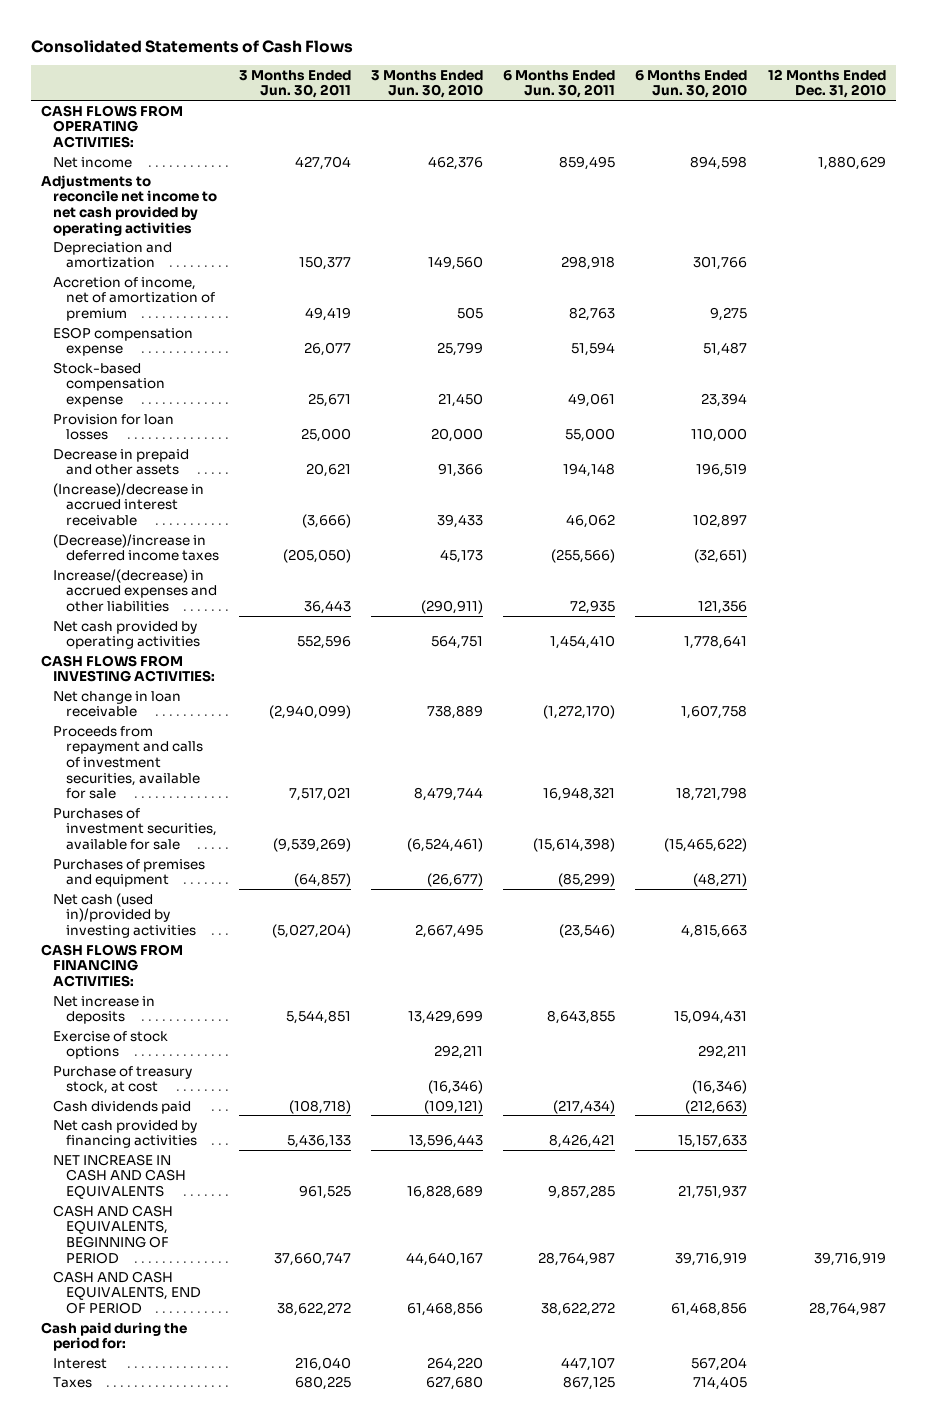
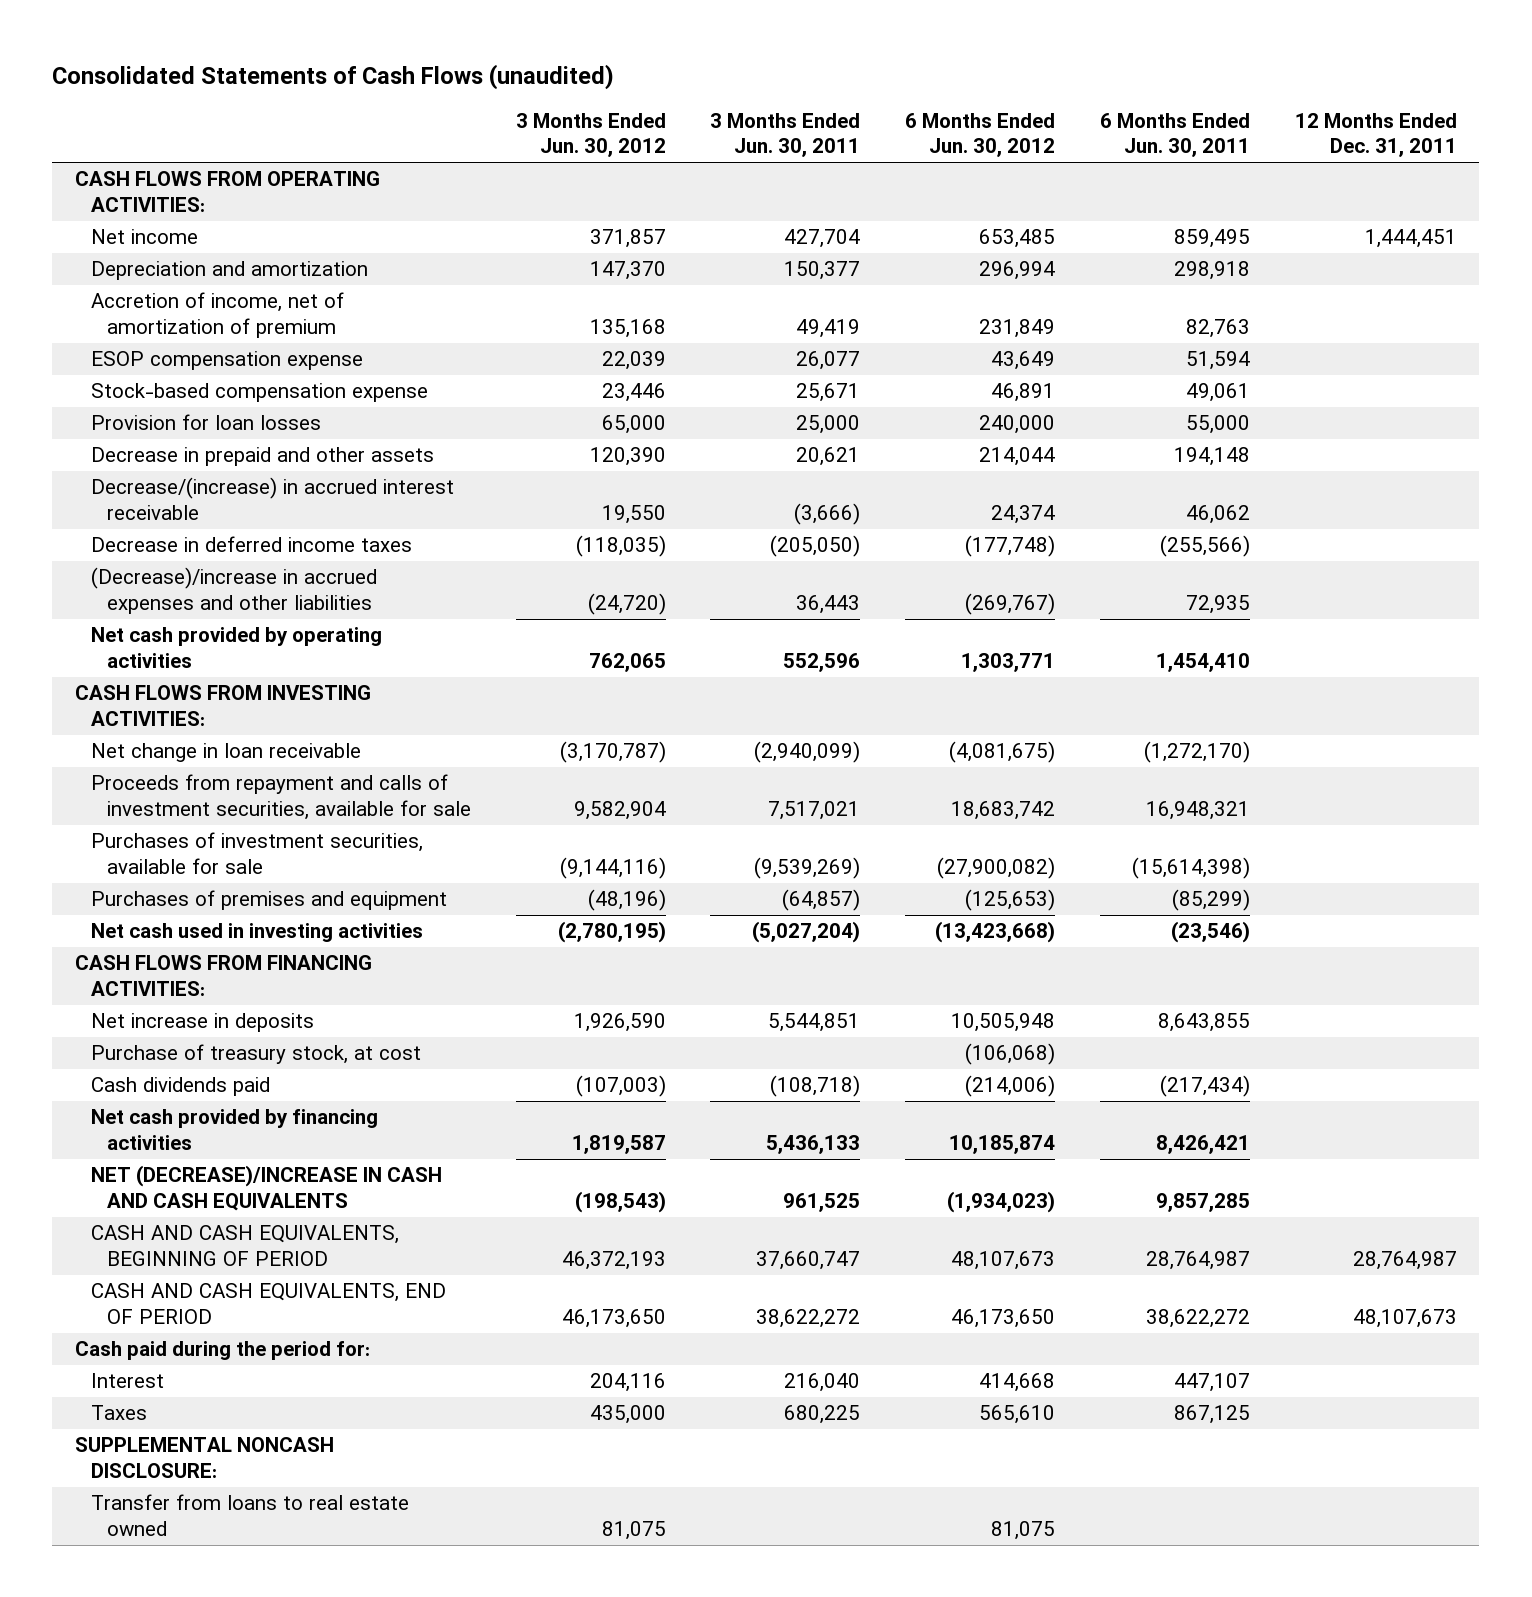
[30,39,353,53] Consolidated Statements of Cash Flows -> [52,63,615,90] Consolidated Statements of Cash Flows (unaudited)
[370,69,483,99] 3 Months Ended Jun. 30, 2010 -> none
[635,69,748,99] 6 Months Ended Jun. 30, 2010 -> none
[767,68,886,99] 12 Months Ended Dec. 31, 2010 -> none
none -> [515,112,666,158] 3 Months Ended Jun. 30, 2012
none -> [905,112,1056,158] 6 Months Ended Jun. 30, 2012
none -> [1295,112,1458,158] 12 Months Ended Dec. 31, 2011
[40,174,218,236] Adjustments to reconcile net income to net cash provided by operating activities -> none
[53,482,205,526] (Increase)/decrease in accrued interest receivable -> [90,477,454,521] Decrease/(increase) in accrued interest receivable
[53,533,219,562] (Decrease)/increase in deferred income taxes -> [90,536,412,553] Decrease in deferred income taxes
[53,568,217,612] Increase/(decrease) in accrued expenses and other liabilities -> [90,567,377,615] (Decrease)/increase in accrued expenses and other liabilities
[53,892,196,938] Net cash (used in)/provided by investing activities -> [90,923,423,943] Net cash used in investing activities
[53,1030,169,1060] Exercise of stock options -> none
[53,1153,186,1199] NET INCREASE IN CASH AND CASH EQUIVALENTS -> [90,1165,442,1212] NET (DECREASE)/INCREASE IN CASH AND CASH EQUIVALENTS
none -> [74,1437,334,1479] SUPPLEMENTAL NONCASH DISCLOSURE:
none -> [90,1494,409,1537] Transfer from loans to real estate owned

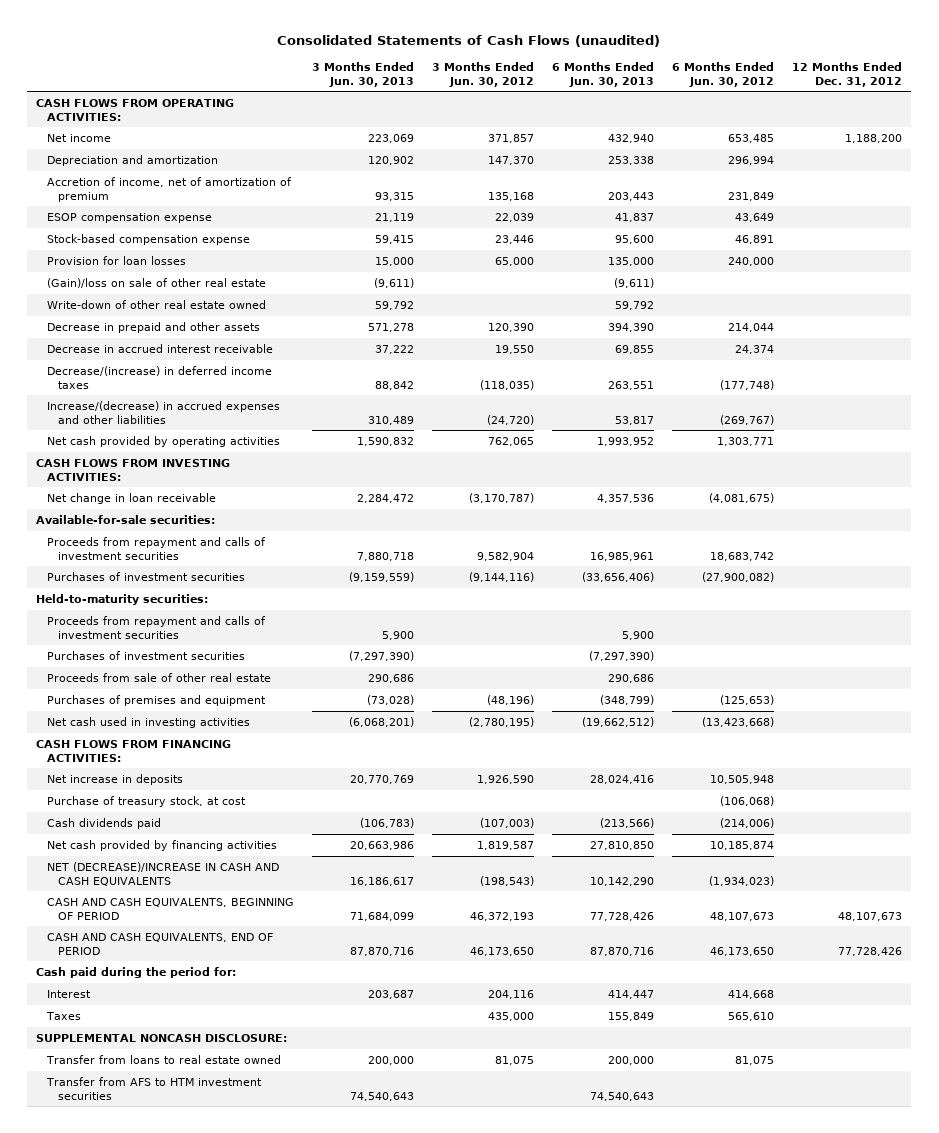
[710,112,861,158] 3 Months Ended Jun. 30, 2011 -> none
[1100,112,1251,158] 6 Months Ended Jun. 30, 2011 -> none
[1295,112,1458,158] 12 Months Ended Dec. 31, 2011 -> none
none -> [312,61,415,87] 3 Months Ended Jun. 30, 2013
none -> [552,61,655,87] 6 Months Ended Jun. 30, 2013
none -> [792,61,903,87] 12 Months Ended Dec. 31, 2012
none -> [47,277,267,288] (Gain)/loss on sale of other real estate
none -> [47,299,267,309] Write-down of other real estate owned
[90,477,454,521] Decrease/(increase) in accrued interest receivable -> [47,343,274,353] Decrease in accrued interest receivable
[90,536,412,553] Decrease in deferred income taxes -> [47,365,273,389] Decrease/(increase) in deferred income taxes
[90,567,377,615] (Decrease)/increase in accrued expenses and other liabilities -> [47,400,281,424] Increase/(decrease) in accrued expenses and other liabilities
none -> [36,514,216,524] Available-for-sale securities:
[90,774,471,821] Proceeds from repayment and calls of investment securities, available for sale -> [47,536,267,560] Proceeds from repayment and calls of investment securities
[90,832,423,875] Purchases of investment securities, available for sale -> [47,571,246,581] Purchases of investment securities
none -> [36,593,209,605] Held-to-maturity securities:
none -> [47,615,267,639] Proceeds from repayment and calls of investment securities
none -> [47,650,246,660] Purchases of investment securities
none -> [47,672,272,682] Proceeds from sale of other real estate
none -> [46,1076,263,1100] Transfer from AFS to HTM investment securities

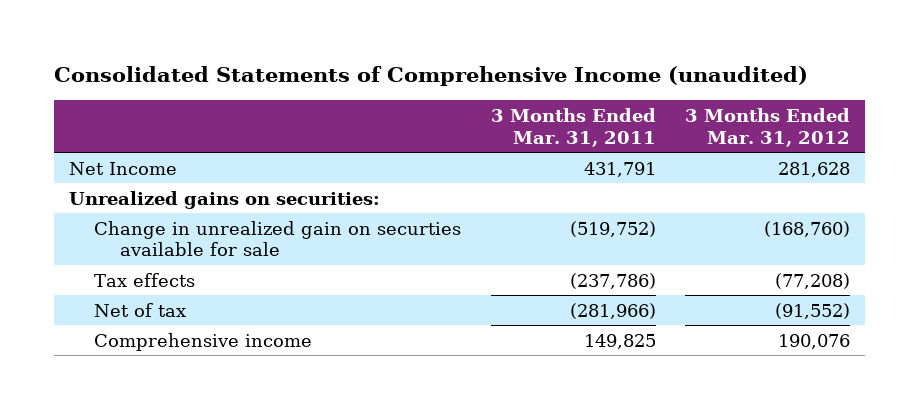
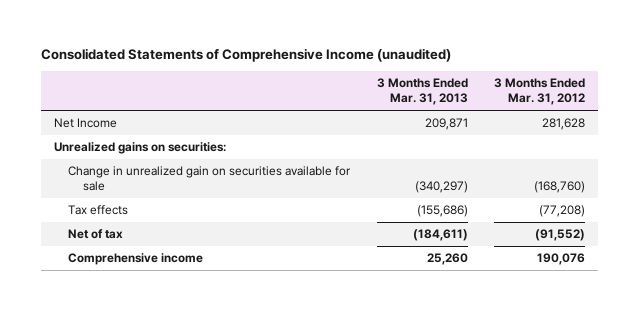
[490,108,656,147] 3 Months Ended Mar. 31, 2011 -> none
none -> [376,78,468,106] 3 Months Ended Mar. 31, 2013
[94,220,462,257] Change in unrealized gain on securties available for sale -> [68,166,352,192] Change in unrealized gain on securities available for sale

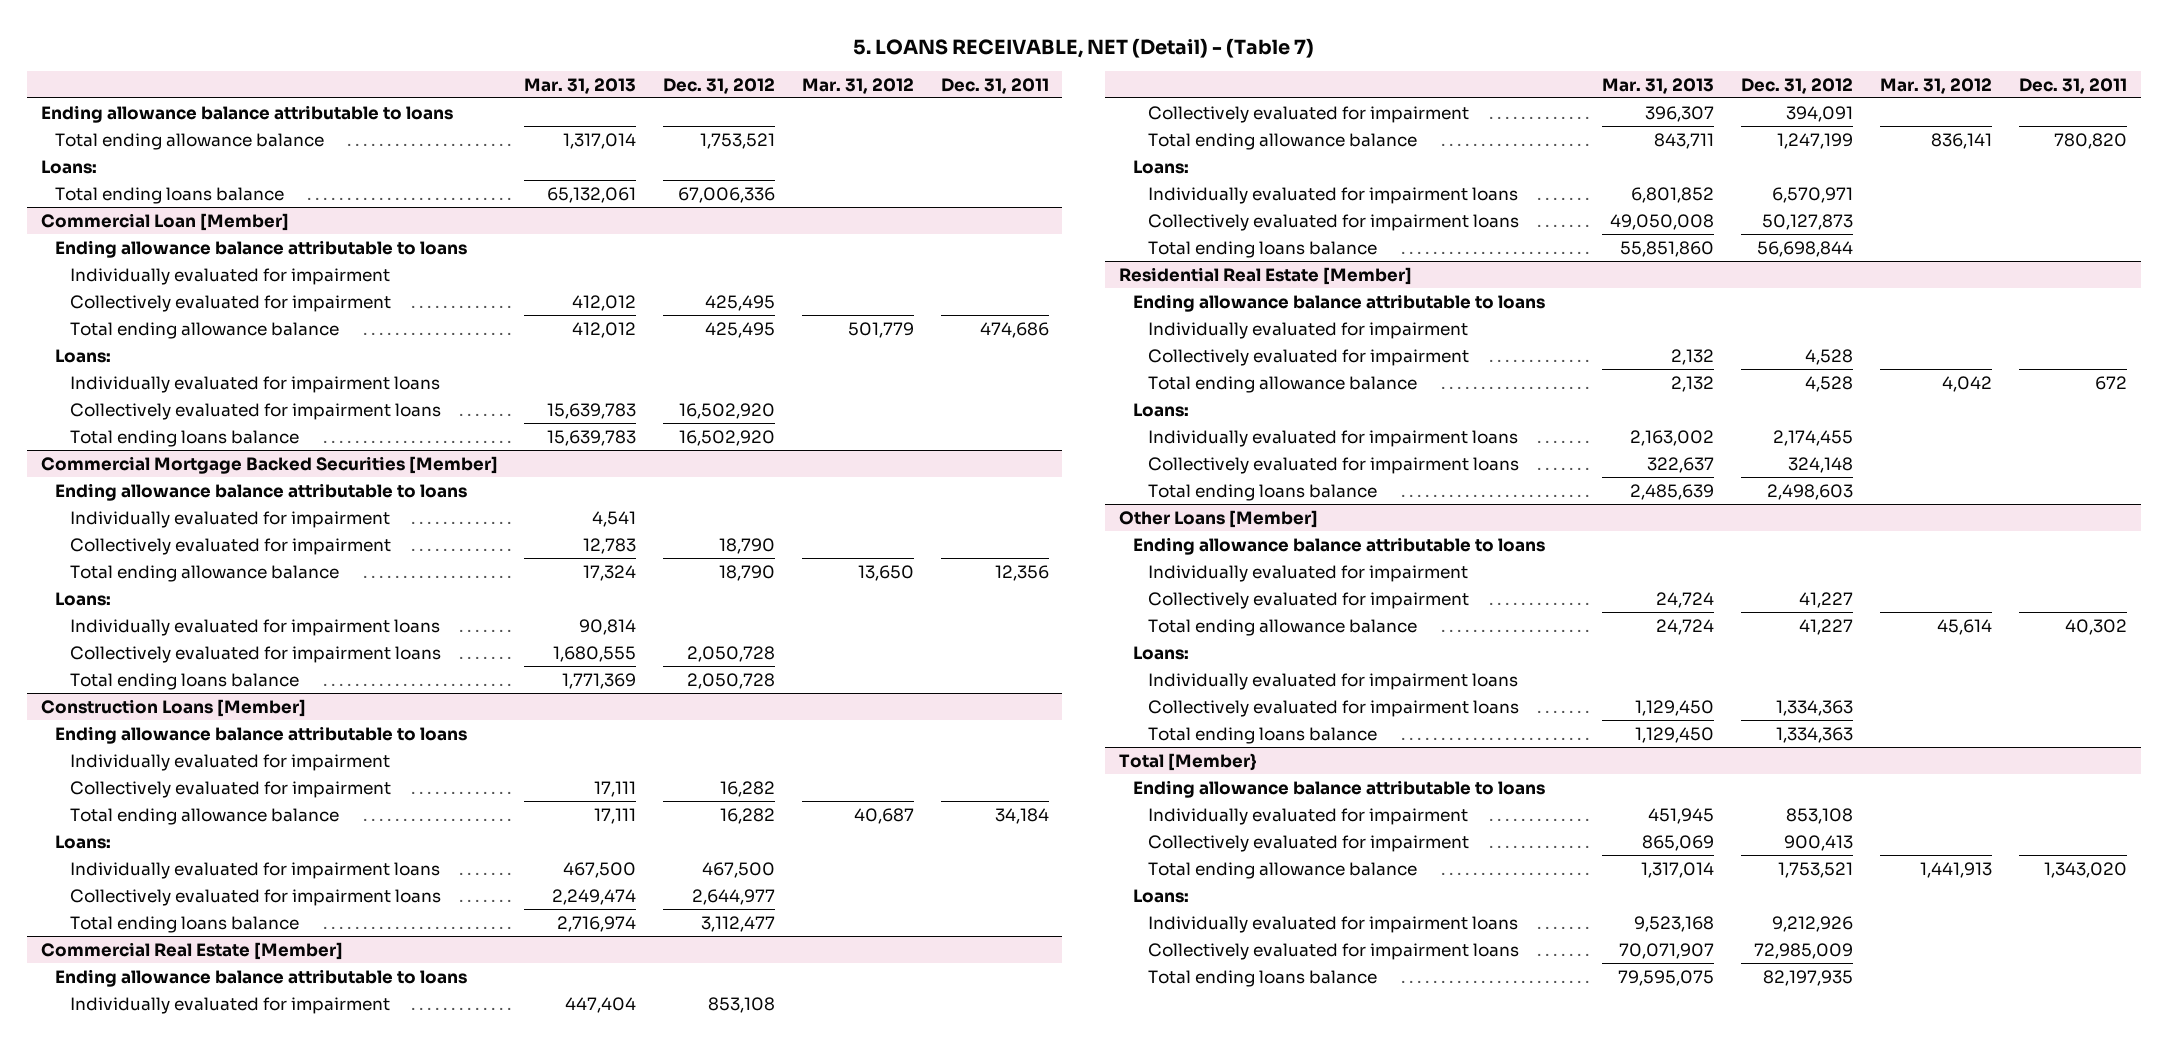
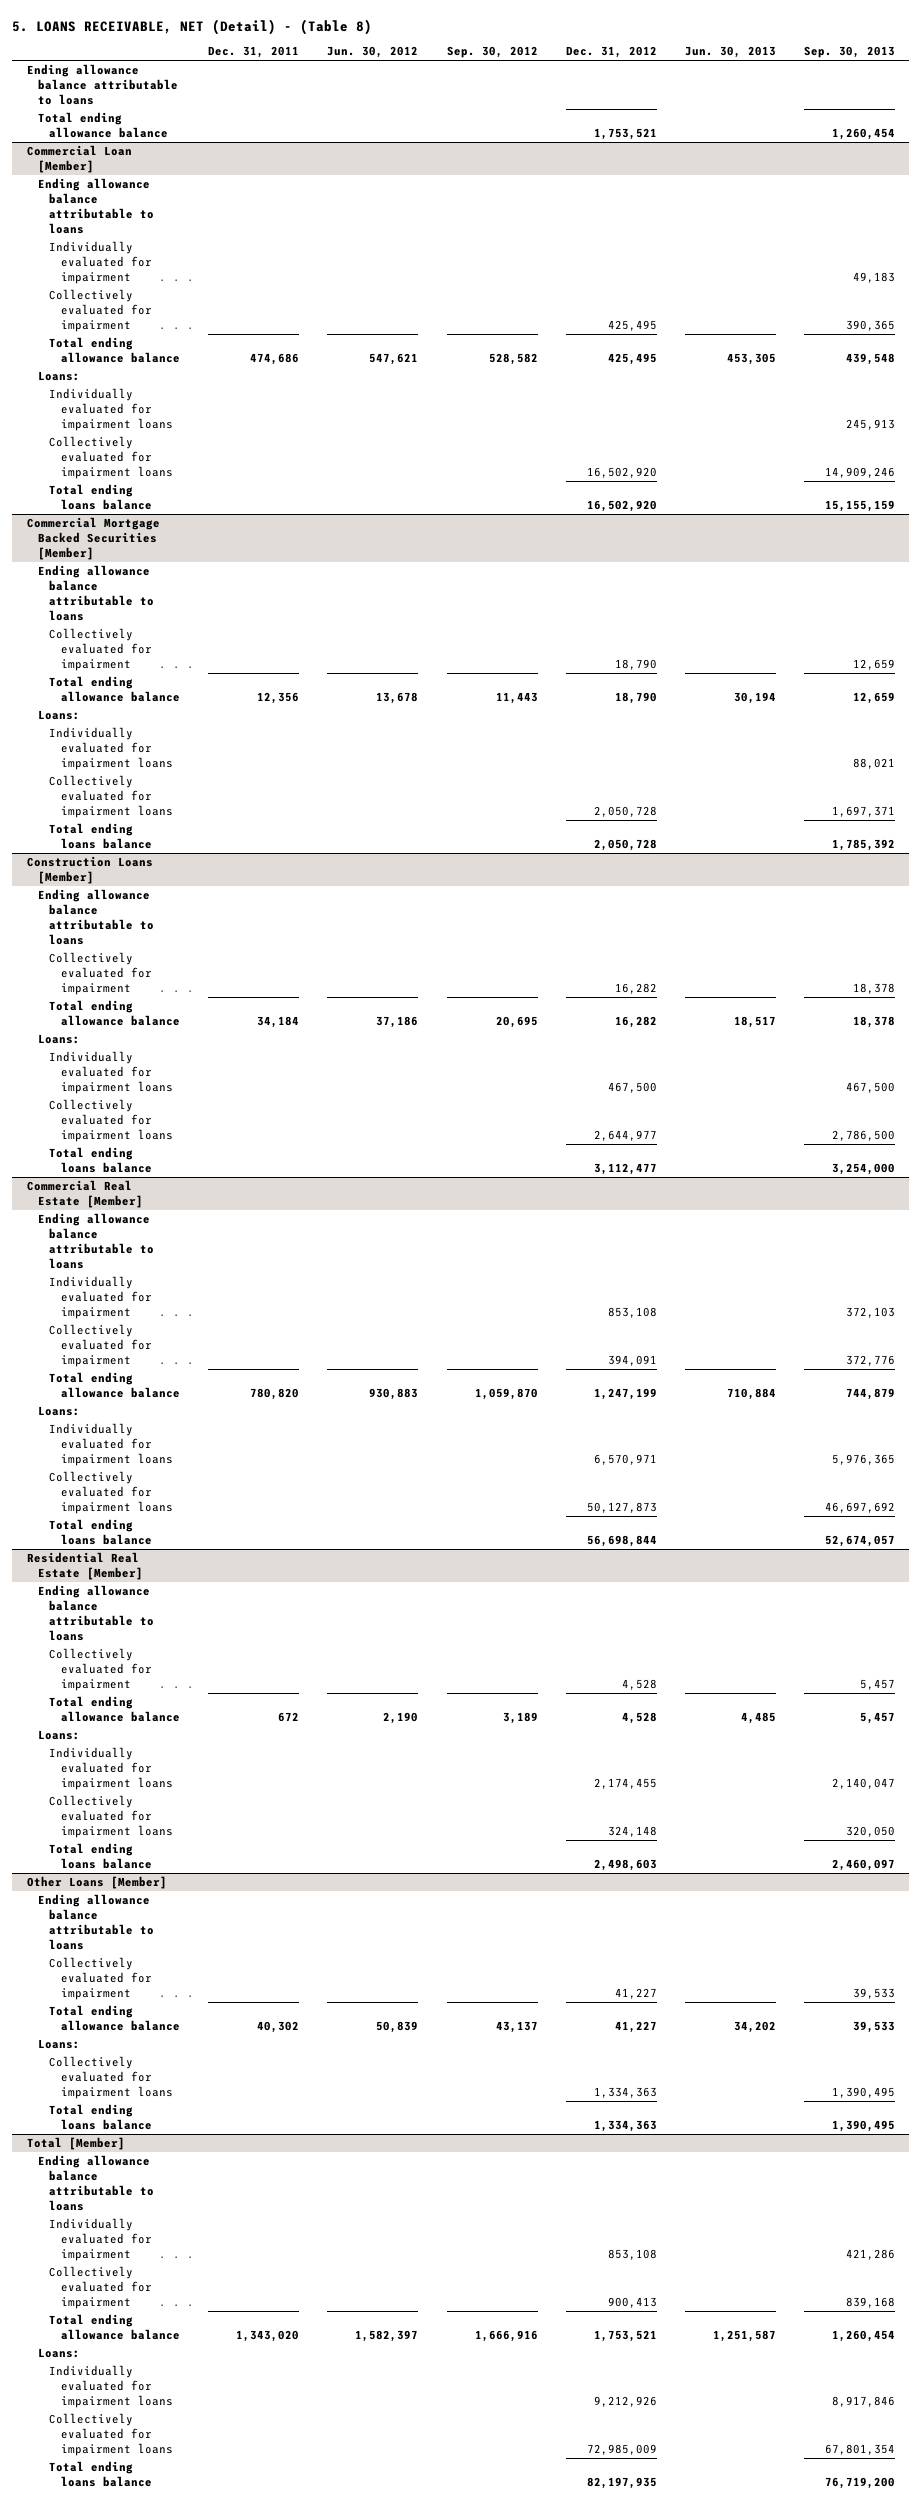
[852,37,1314,58] 5. LOANS RECEIVABLE, NET (Detail) - (Table 7) -> [12,18,373,35] 5. LOANS RECEIVABLE, NET (Detail) - (Table 8)
[524,77,637,94] Mar. 31, 2013 -> none
[802,77,915,94] Mar. 31, 2012 -> none
none -> [327,46,419,59] Jun. 30, 2012
none -> [446,46,538,59] Sep. 30, 2012
none -> [685,46,777,59] Jun. 30, 2013
none -> [804,46,896,59] Sep. 30, 2013
[40,159,97,174] Loans: -> none
[55,186,285,204] Total ending loans balance -> none
[70,510,391,528] Individually evaluated for impairment -> none
[70,753,391,771] Individually evaluated for impairment -> none
[1148,321,1469,339] Individually evaluated for impairment -> none
[1148,564,1469,582] Individually evaluated for impairment -> none
[1148,672,1519,690] Individually evaluated for impairment loans -> none
[1118,752,1257,771] Total [Member} -> [26,2137,125,2151] Total [Member]

